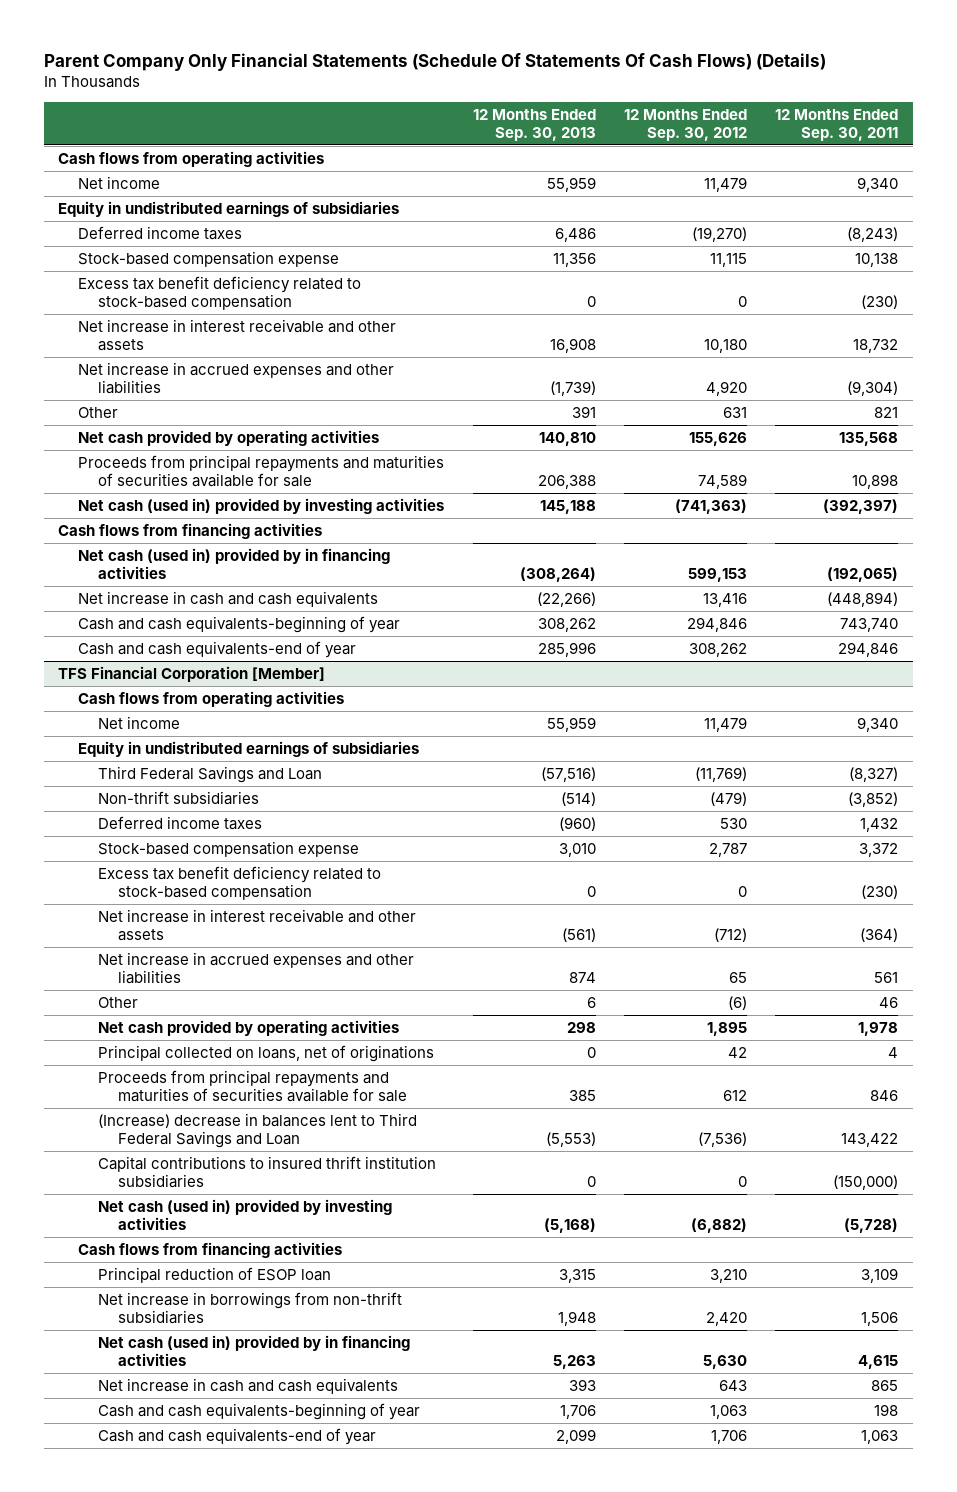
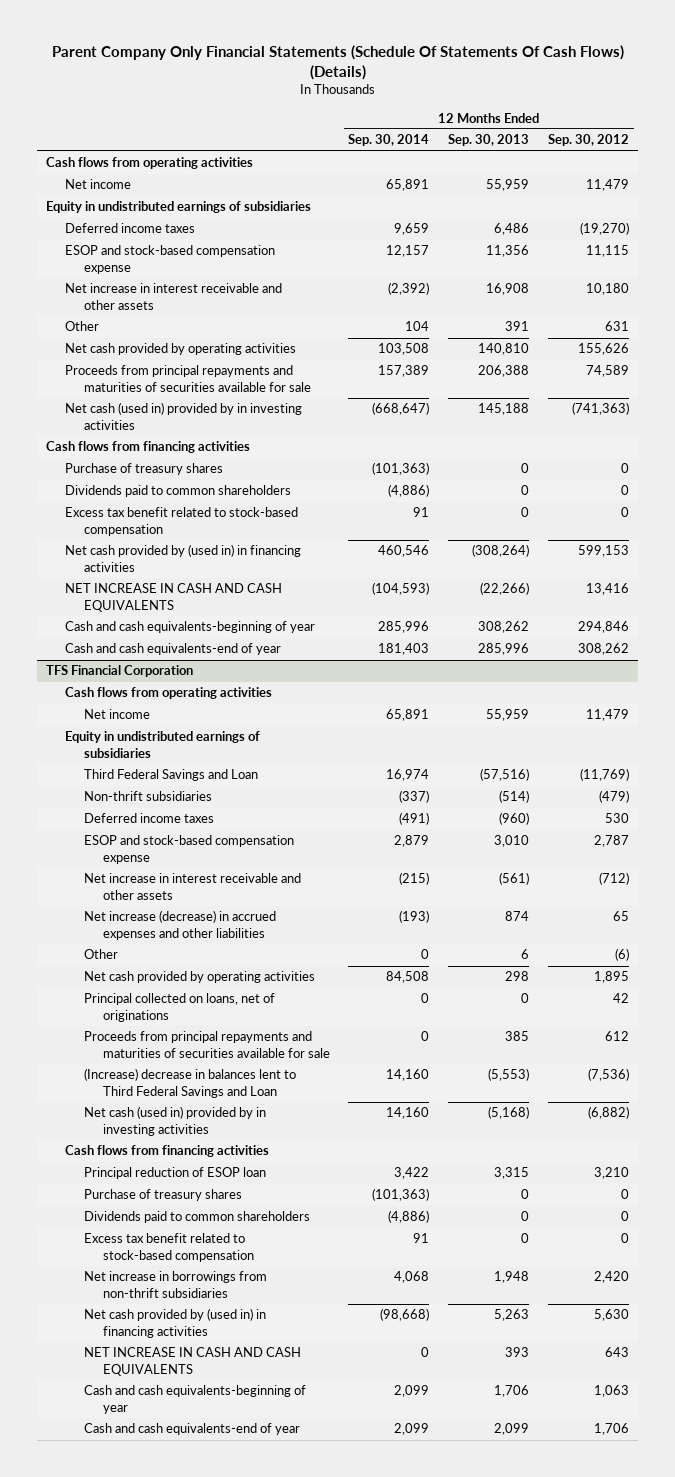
[775,108,899,141] 12 Months Ended Sep. 30, 2011 -> none
none -> [348,134,430,147] Sep. 30, 2014
[78,275,362,310] Excess tax benefit deficiency related to stock-based compensation -> none
[78,250,340,267] Stock-based compensation expense -> [64,245,275,274] ESOP and stock-based compensation expense
[78,361,395,394] Net increase in accrued expenses and other liabilities -> none
[78,497,445,514] Net cash (used in) provided by investing activities -> [64,402,302,430] Net cash (used in) provided by in investing activities
none -> [64,463,223,476] Purchase of treasury shares
none -> [64,485,291,498] Dividends paid to common shareholders
none -> [64,507,298,536] Excess tax benefit related to stock-based compensation
[78,547,391,579] Net cash (used in) provided by in financing activities -> [64,544,301,572] Net cash provided by (used in) in financing activities
[78,590,379,607] Net increase in cash and cash equivalents -> [64,583,282,612] NET INCREASE IN CASH AND CASH EQUIVALENTS
[58,665,326,682] TFS Financial Corporation [Member] -> [46,665,194,678] TFS Financial Corporation
[98,865,382,900] Excess tax benefit deficiency related to stock-based compensation -> none
[98,840,360,857] Stock-based compensation expense -> [83,835,294,864] ESOP and stock-based compensation expense
[98,951,415,984] Net increase in accrued expenses and other liabilities -> [83,910,276,940] Net increase (decrease) in accrued expenses and other liabilities
[98,1155,437,1188] Capital contributions to insured thrift institution subsidiaries -> none
[98,1198,393,1230] Net cash (used in) provided by investing activities -> [83,1106,266,1136] Net cash (used in) provided by in investing activities
none -> [83,1189,242,1202] Purchase of treasury shares
none -> [83,1211,310,1224] Dividends paid to common shareholders
none -> [83,1233,254,1262] Excess tax benefit related to stock-based compensation
[98,1334,411,1366] Net cash (used in) provided by in financing activities -> [83,1308,266,1338] Net cash provided by (used in) in financing activities
[98,1377,399,1394] Net increase in cash and cash equivalents -> [83,1347,301,1376] NET INCREASE IN CASH AND CASH EQUIVALENTS

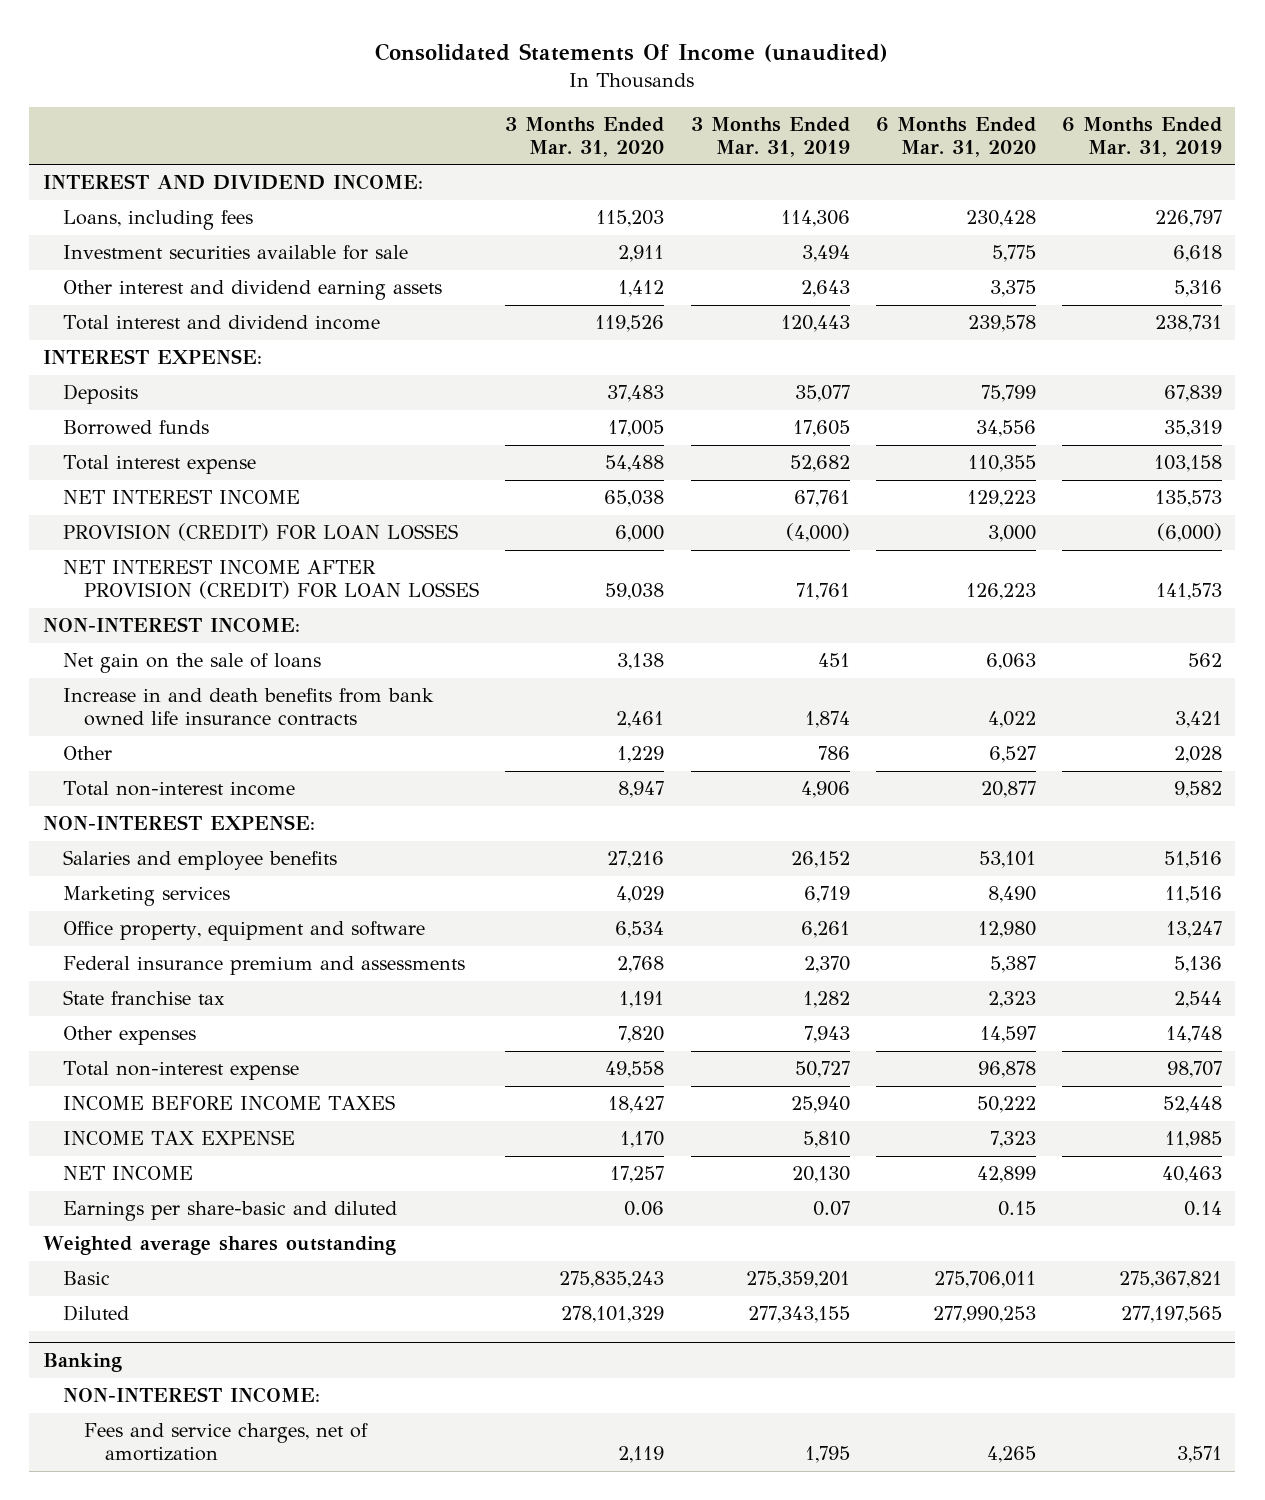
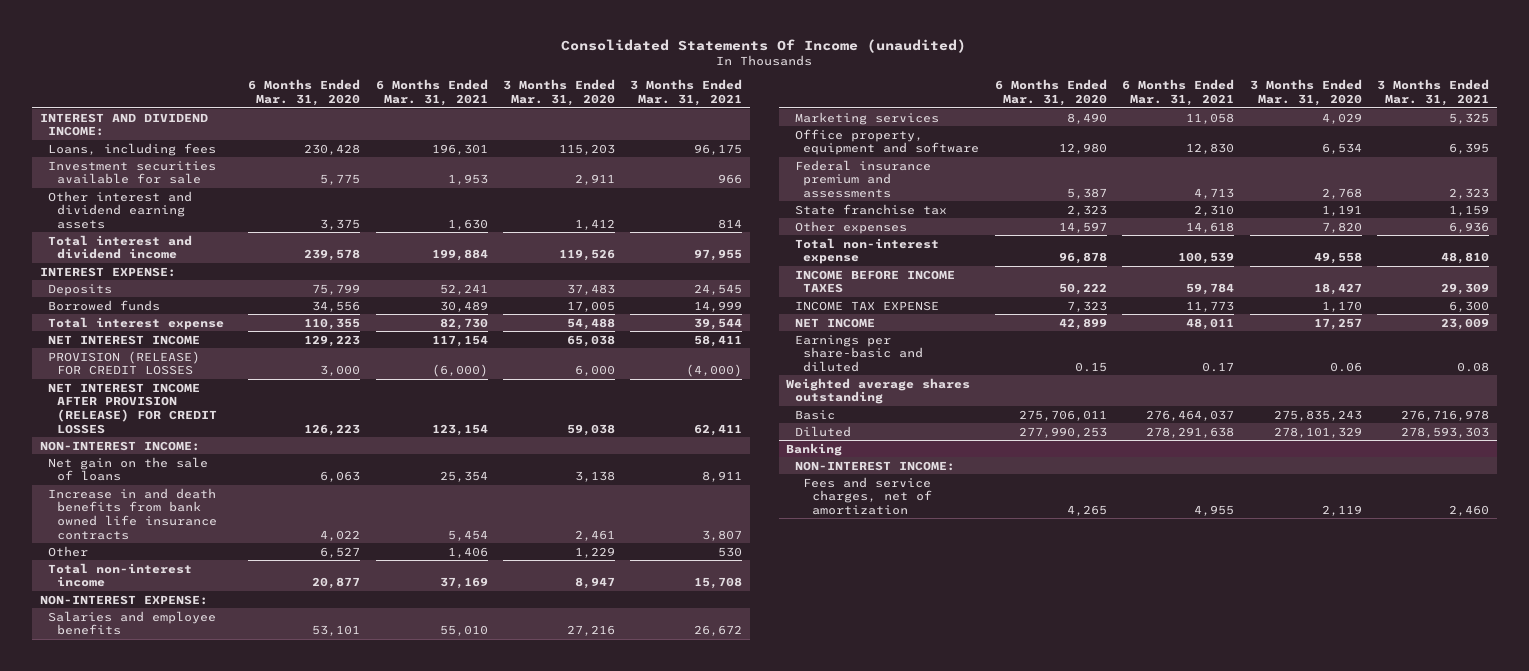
[690,116,850,157] 3 Months Ended Mar. 31, 2019 -> none
[1062,116,1223,157] 6 Months Ended Mar. 31, 2019 -> none
none -> [375,79,488,107] 6 Months Ended Mar. 31, 2021
none -> [630,79,743,107] 3 Months Ended Mar. 31, 2021
[63,523,459,542] PROVISION (CREDIT) FOR LOAN LOSSES -> [48,350,201,376] PROVISION (RELEASE) FOR CREDIT LOSSES
[63,559,480,600] NET INTEREST INCOME AFTER PROVISION (CREDIT) FOR LOAN LOSSES -> [48,382,217,434] NET INTEREST INCOME AFTER PROVISION (RELEASE) FOR CREDIT LOSSES

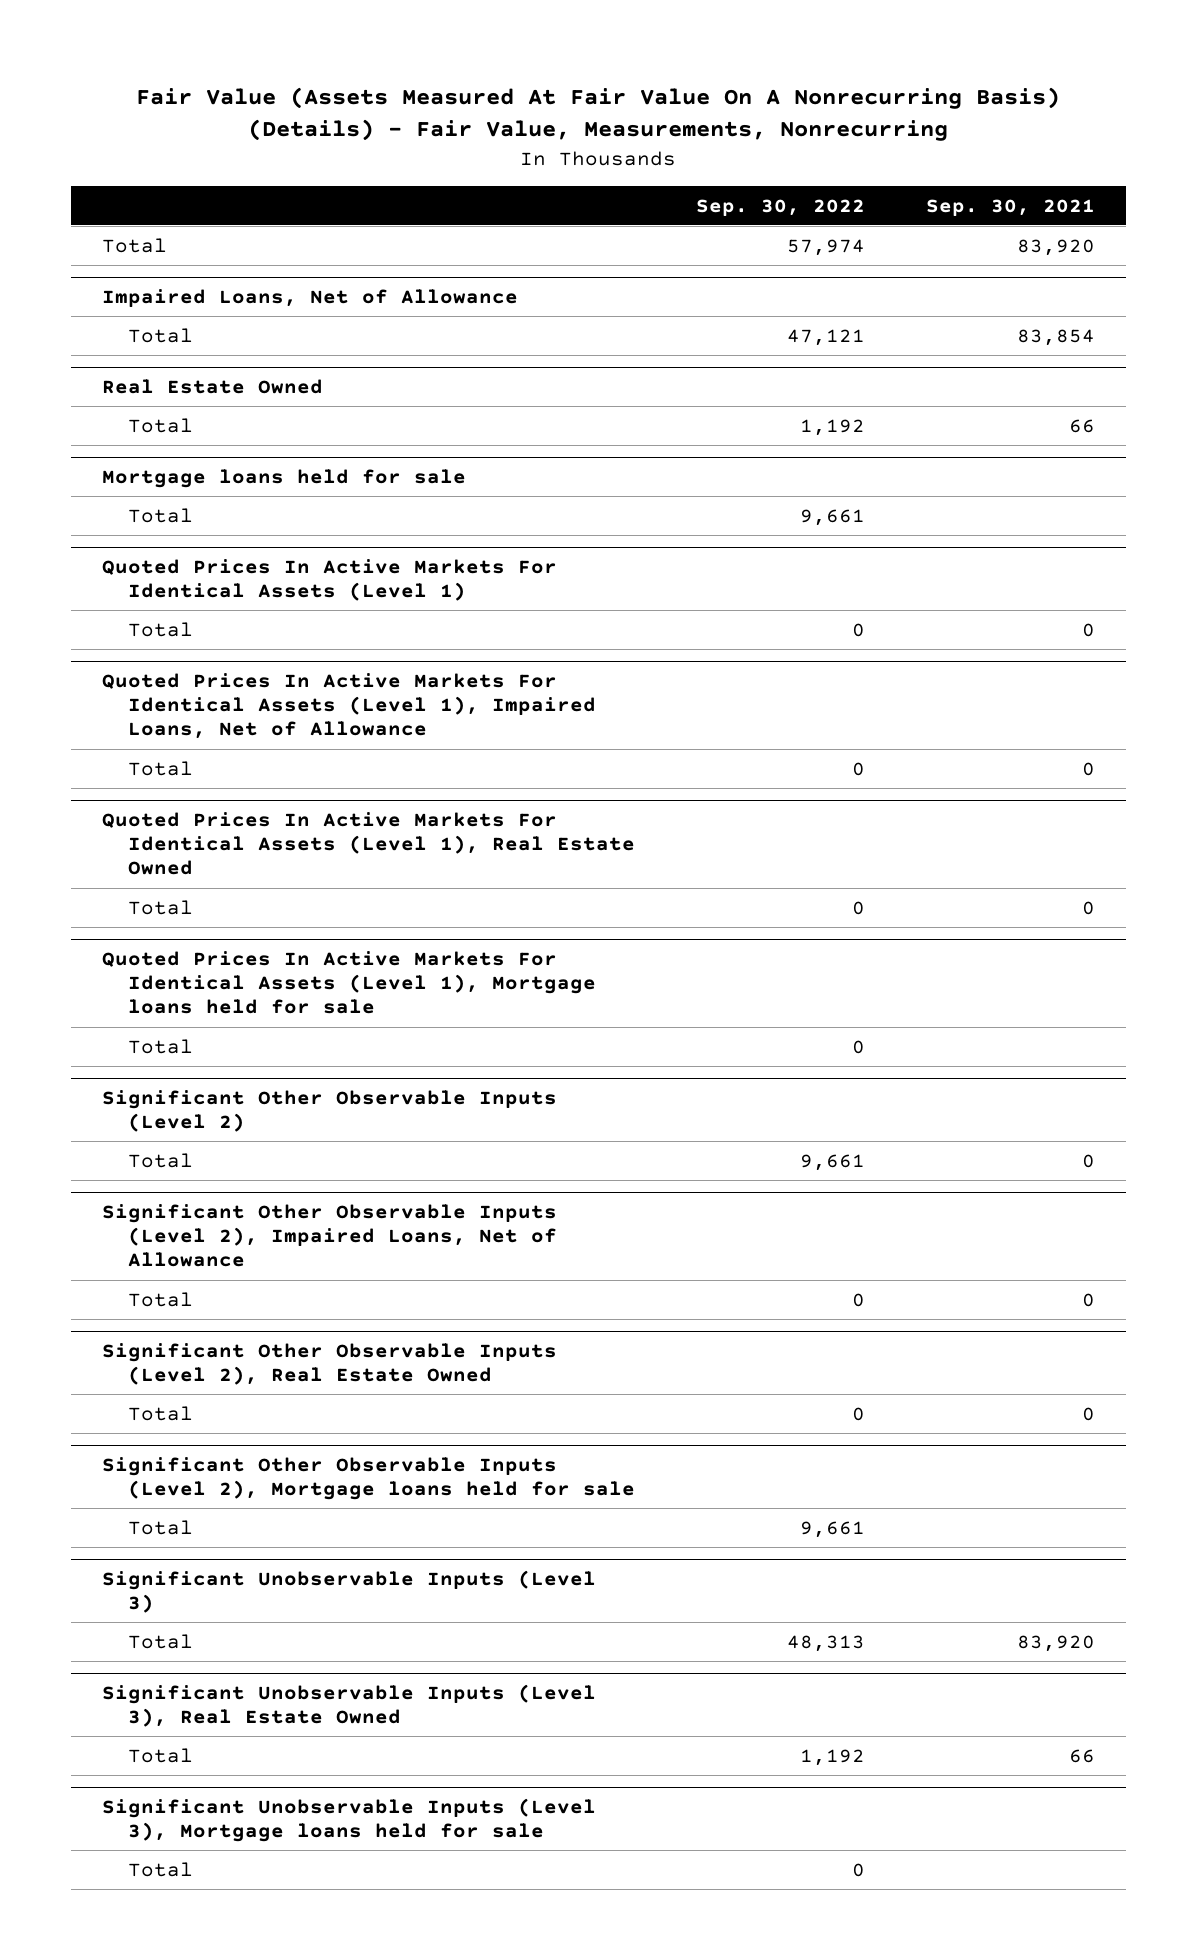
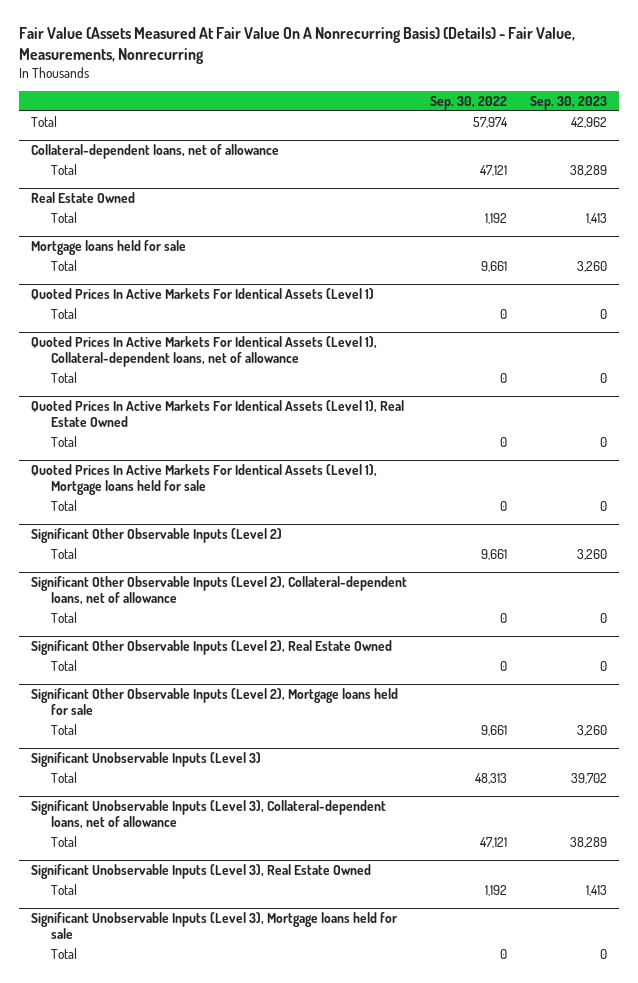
[926,198,1096,216] Sep. 30, 2021 -> none
none -> [530,96,608,111] Sep. 30, 2023
[101,288,518,307] Impaired Loans, Net of Allowance -> [30,143,279,159] Collateral-dependent loans, net of allowance
[101,672,596,740] Quoted Prices In Active Markets For Identical Assets (Level 1), Impaired Loans, Net of Allowance -> [30,335,377,368] Quoted Prices In Active Markets For Identical Assets (Level 1), Collateral-dependent loans, net of allowance
[101,1203,557,1268] Significant Other Observable Inputs (Level 2), Impaired Loans, Net of Allowance -> [30,575,407,606] Significant Other Observable Inputs (Level 2), Collateral-dependent loans, net of allowance
none -> [30,799,386,830] Significant Unobservable Inputs (Level 3), Collateral-dependent loans, net of allowance
none -> [50,835,77,847] Total

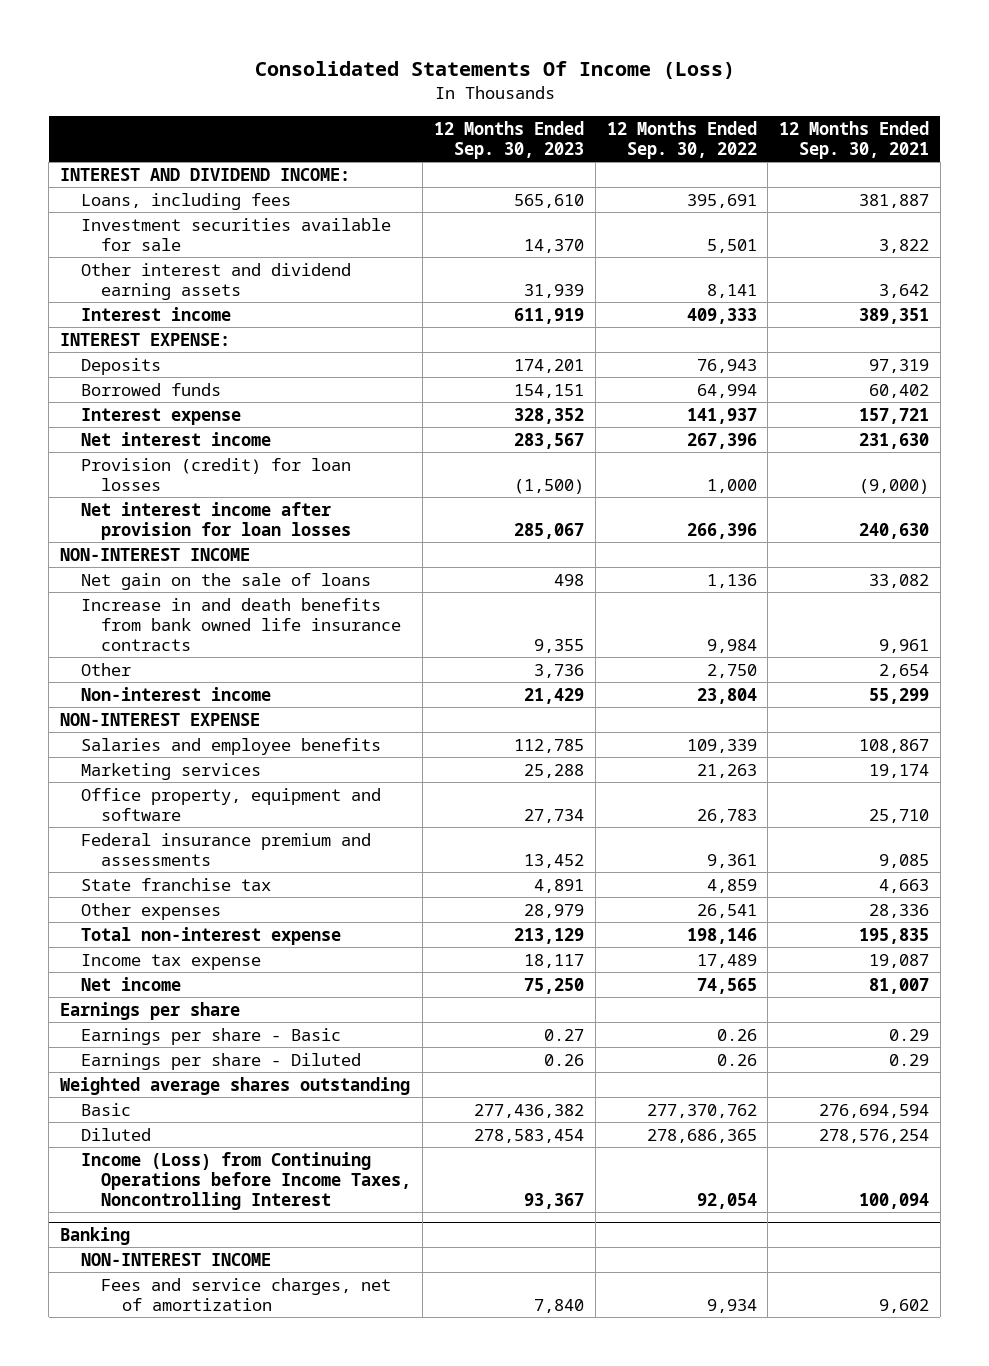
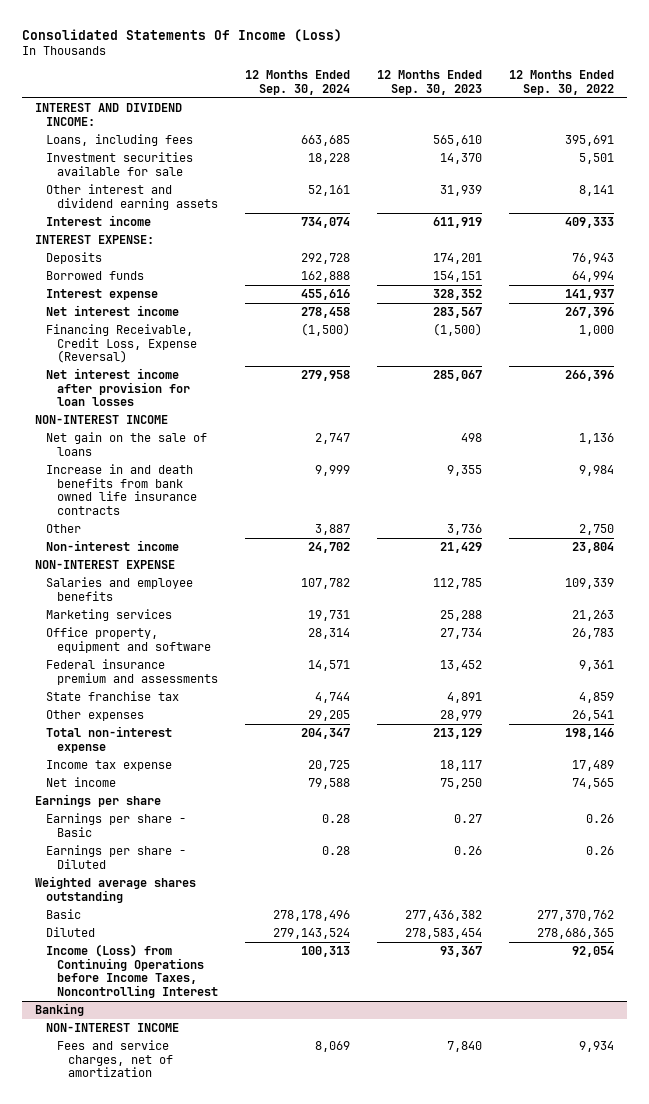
[779,120,930,159] 12 Months Ended Sep. 30, 2021 -> none
none -> [244,70,350,95] 12 Months Ended Sep. 30, 2024
[80,457,351,491] Provision (credit) for loan losses -> [46,324,198,364] Financing Receivable, Credit Loss, Expense (Reversal)

